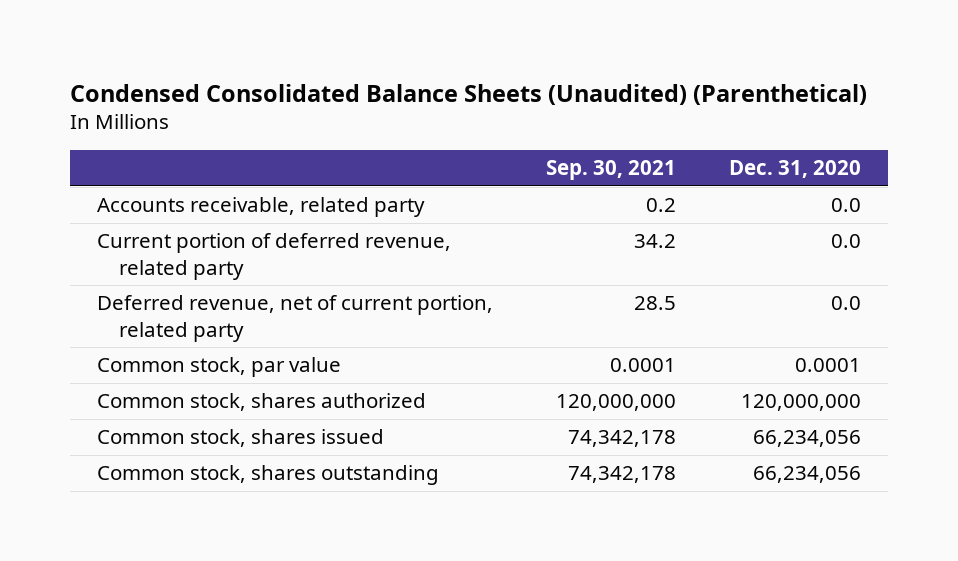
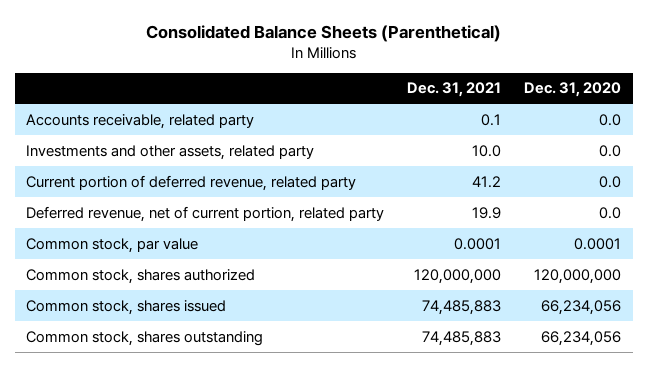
[69,83,867,105] Condensed Consolidated Balance Sheets (Unaudited) (Parenthetical) -> [145,24,501,42] Consolidated Balance Sheets (Parenthetical)
[545,160,676,181] Sep. 30, 2021 -> none
none -> [407,82,502,98] Dec. 31, 2021
none -> [26,144,315,160] Investments and other assets, related party

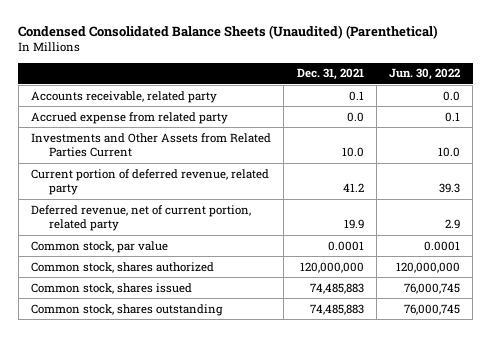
[145,24,501,42] Consolidated Balance Sheets (Parenthetical) -> [18,25,439,40] Condensed Consolidated Balance Sheets (Unaudited) (Parenthetical)
[524,82,622,98] Dec. 31, 2020 -> none
none -> [389,68,461,81] Jun. 30, 2022
none -> [31,111,229,124] Accrued expense from related party
[26,144,315,160] Investments and other assets, related party -> [31,132,272,158] Investments and Other Assets from Related Parties Current

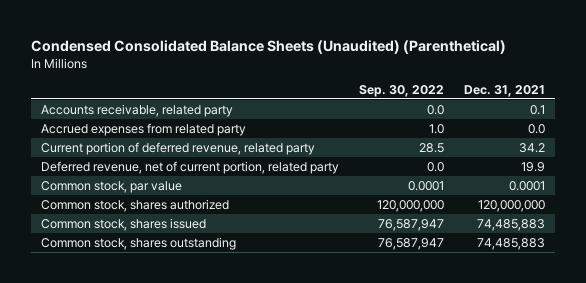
[389,68,461,81] Jun. 30, 2022 -> none
none -> [359,84,445,97] Sep. 30, 2022
[31,132,272,158] Investments and Other Assets from Related Parties Current -> none
[31,111,229,124] Accrued expense from related party -> [41,122,247,136] Accrued expenses from related party
[342,183,364,193] 41.2 -> [518,142,545,153] 34.2

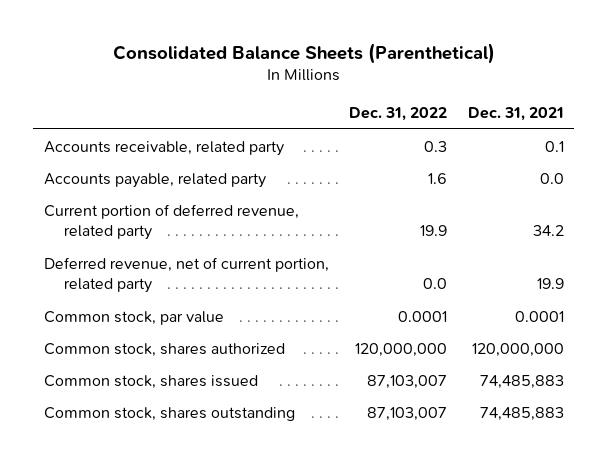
[31,39,507,54] Condensed Consolidated Balance Sheets (Unaudited) (Parenthetical) -> [112,42,495,64] Consolidated Balance Sheets (Parenthetical)
[359,84,445,97] Sep. 30, 2022 -> none
none -> [349,107,448,122] Dec. 31, 2022
[41,122,247,136] Accrued expenses from related party -> none
none -> [43,172,266,188] Accounts payable, related party

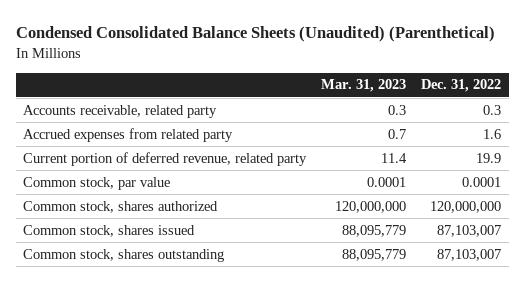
[112,42,495,64] Consolidated Balance Sheets (Parenthetical) -> [15,26,495,43] Condensed Consolidated Balance Sheets (Unaudited) (Parenthetical)
[467,107,564,122] Dec. 31, 2021 -> none
none -> [321,79,407,93] Mar. 31, 2023
[43,172,266,188] Accounts payable, related party -> none
none -> [23,127,234,142] Accrued expenses from related party
[43,256,329,294] Deferred revenue, net of current portion, related party -> none

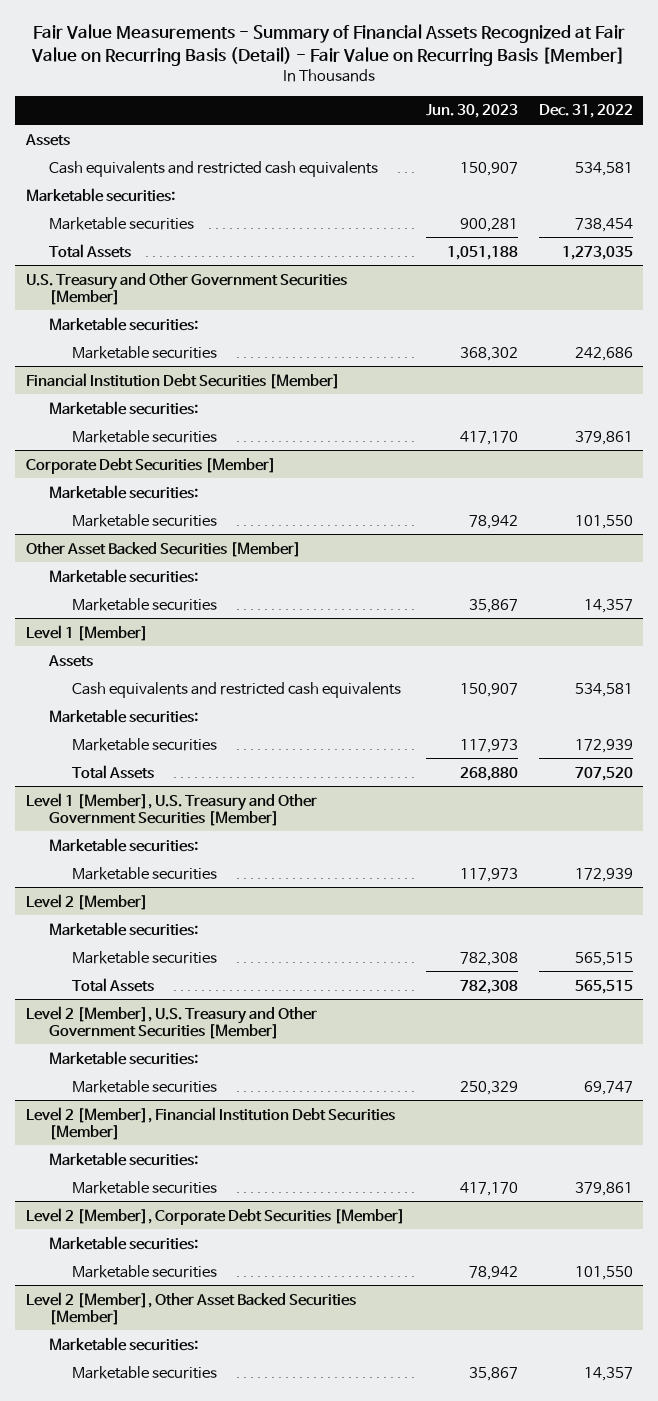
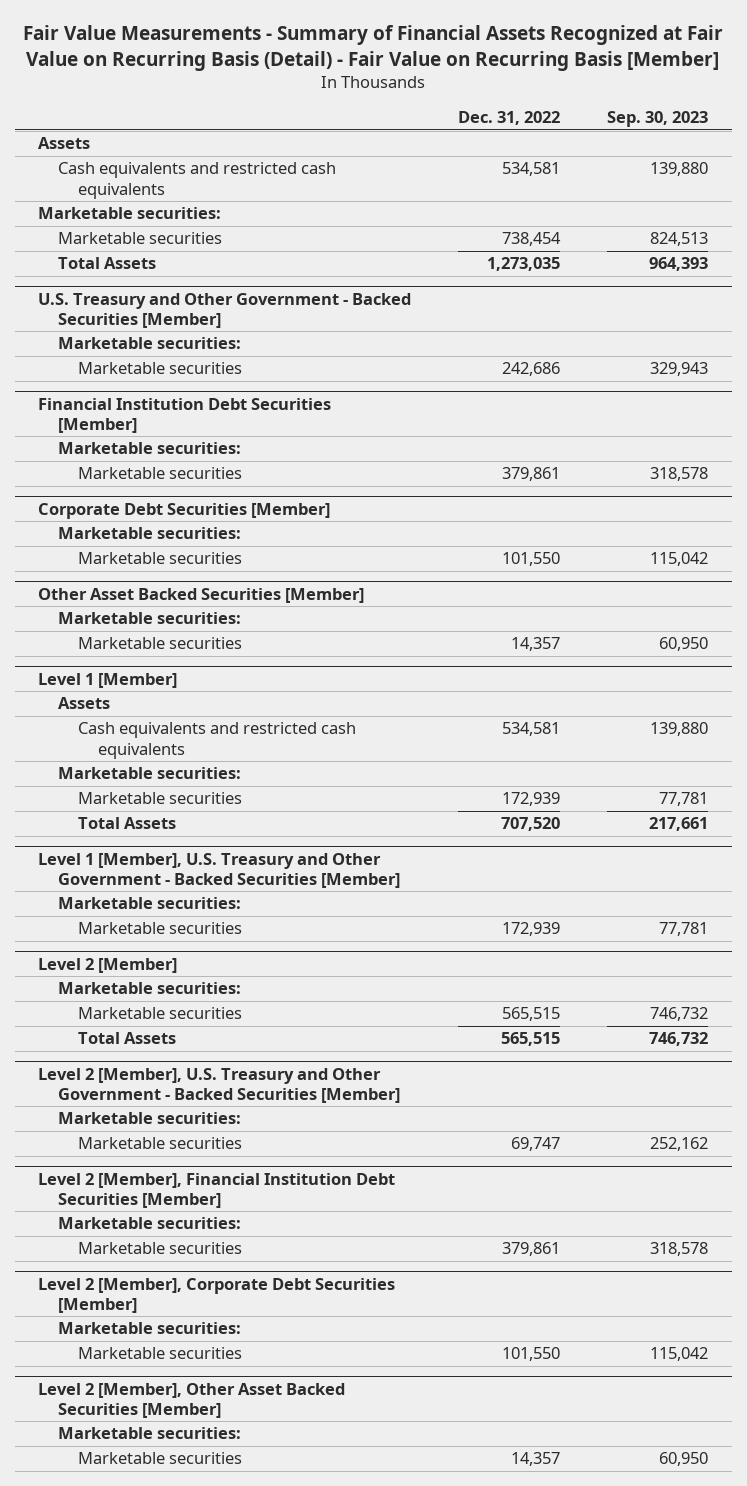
[425,104,518,119] Jun. 30, 2023 -> none
none -> [607,111,709,128] Sep. 30, 2023
[25,272,347,305] U.S. Treasury and Other Government Securities [Member] -> [38,292,412,328] U.S. Treasury and Other Government - Backed Securities [Member]
[25,792,317,826] Level 1 [Member], U.S. Treasury and Other Government Securities [Member] -> [38,852,401,888] Level 1 [Member], U.S. Treasury and Other Government - Backed Securities [Member]
[25,1005,317,1039] Level 2 [Member], U.S. Treasury and Other Government Securities [Member] -> [38,1067,401,1103] Level 2 [Member], U.S. Treasury and Other Government - Backed Securities [Member]

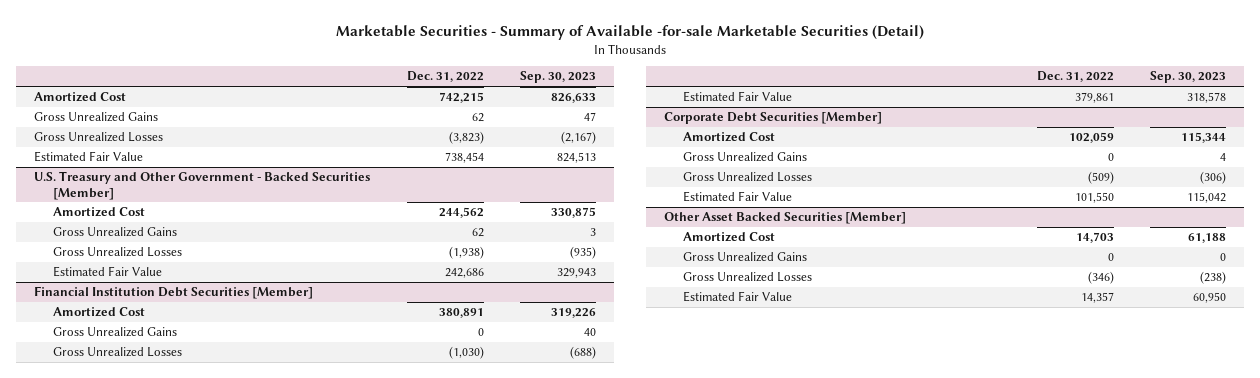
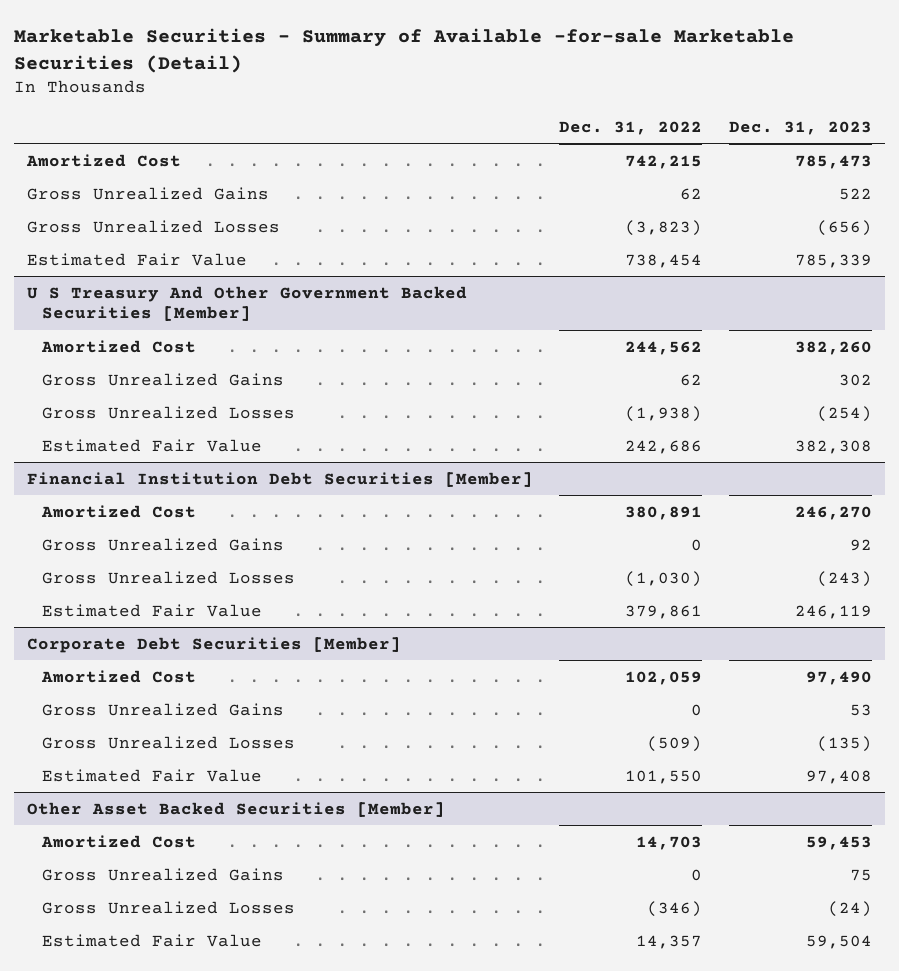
[520,71,597,84] Sep. 30, 2023 -> none
none -> [728,120,872,135] Dec. 31, 2023
[34,170,371,200] U.S. Treasury and Other Government - Backed Securities [Member] -> [27,285,468,321] U S Treasury And Other Government Backed Securities [Member]

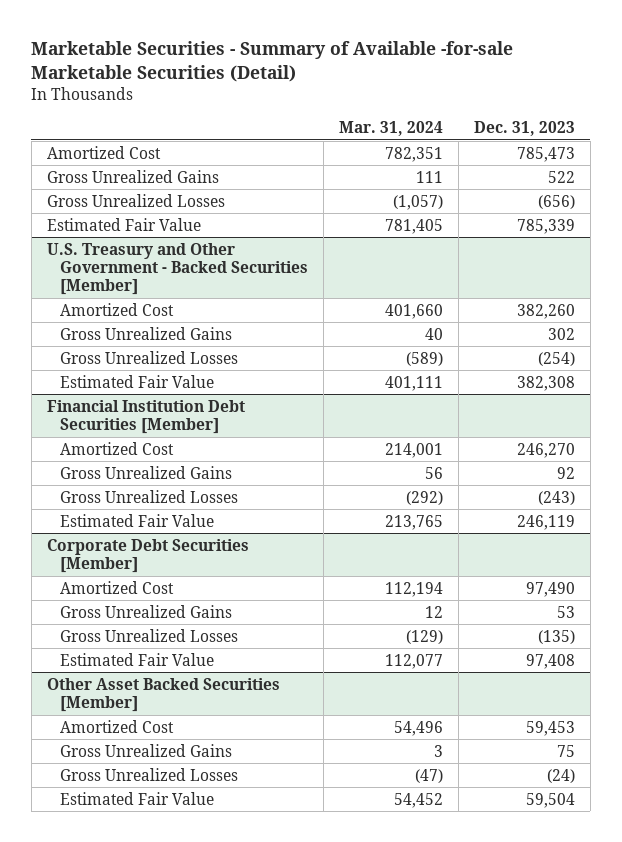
[559,120,703,135] Dec. 31, 2022 -> none
none -> [339,120,444,136] Mar. 31, 2024
[27,285,468,321] U S Treasury And Other Government Backed Securities [Member] -> [46,242,309,296] U.S. Treasury and Other Government - Backed Securities [Member]

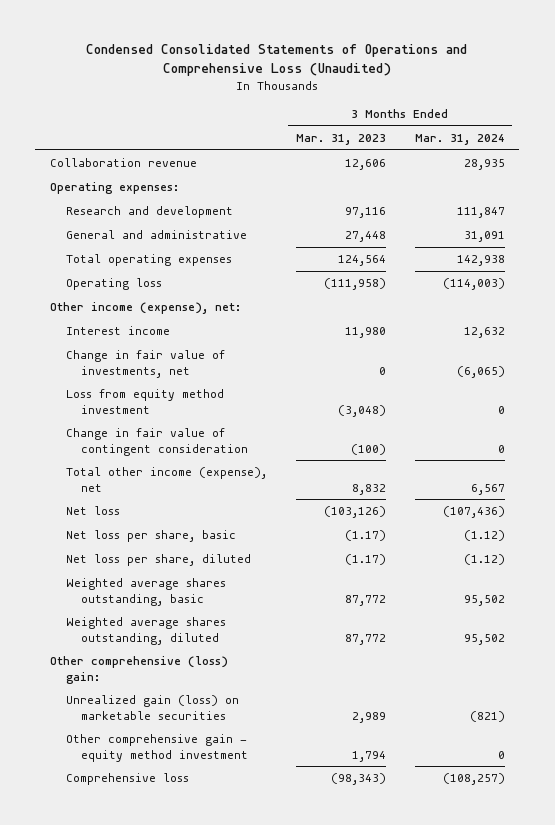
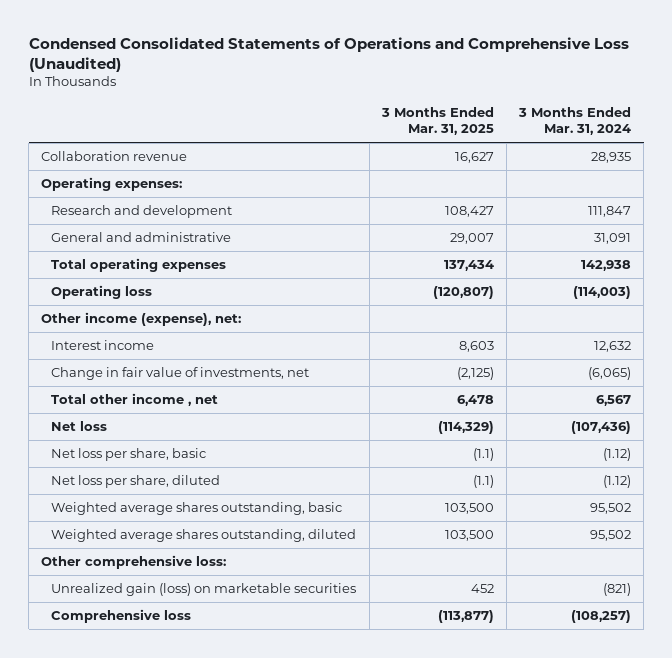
[295,133,386,145] Mar. 31, 2023 -> none
none -> [380,107,494,136] 3 Months Ended Mar. 31, 2025
[65,389,224,414] Loss from equity method investment -> none
[65,428,249,456] Change in fair value of contingent consideration -> none
[65,467,267,492] Total other income (expense), net -> [51,392,219,406] Total other income , net
[49,656,228,684] Other comprehensive (loss) gain: -> [41,554,227,569] Other comprehensive loss:
[65,734,249,762] Other comprehensive gain - equity method investment -> none

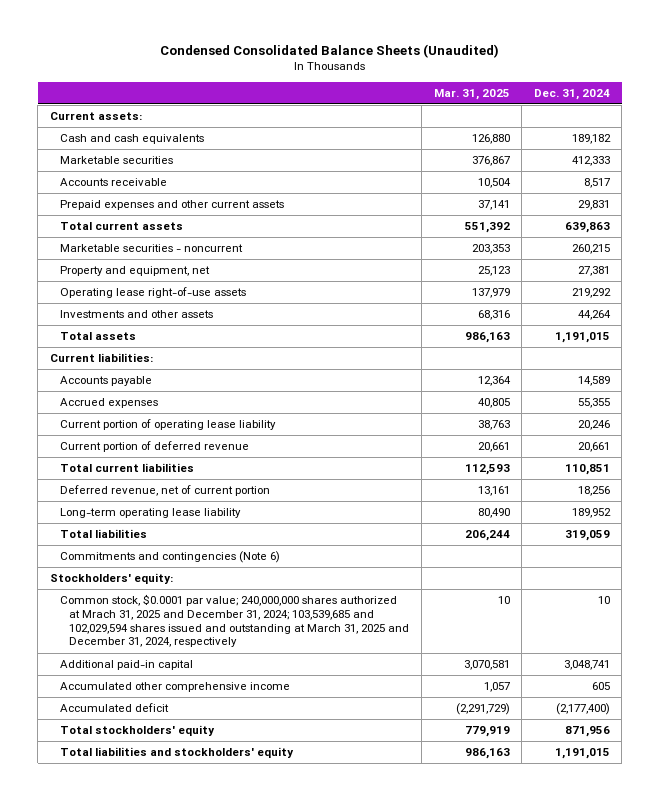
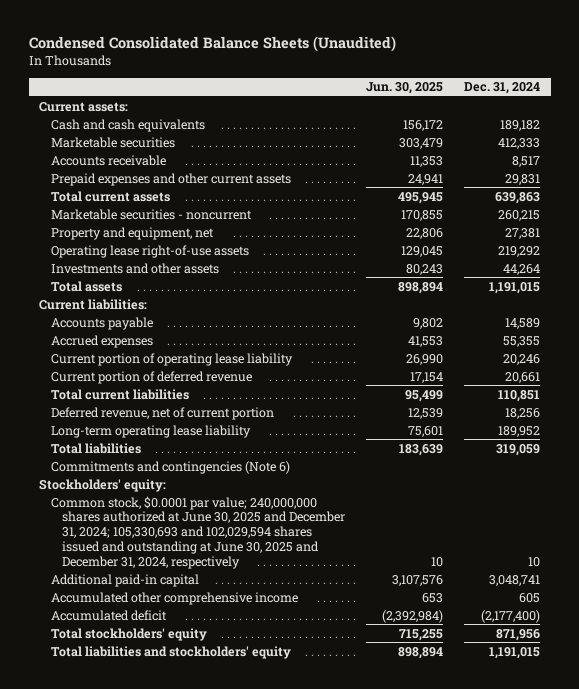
[433,88,510,100] Mar. 31, 2025 -> none
none -> [366,82,444,95] Jun. 30, 2025
[59,594,410,648] Common stock, $0.0001 par value; 240,000,000 shares authorized at Mrach 31, 2025 and December 31, 2024; 103,539,685 and 102,029,594 shares issued and outstanding at March 31, 2025 and December 31, 2024, respectively -> [50,495,346,569] Common stock, $0.0001 par value; 240,000,000 shares authorized at June 30, 2025 and December 31, 2024; 105,330,693 and 102,029,594 shares issued and outstanding at June 30, 2025 and December 31, 2024, respectively

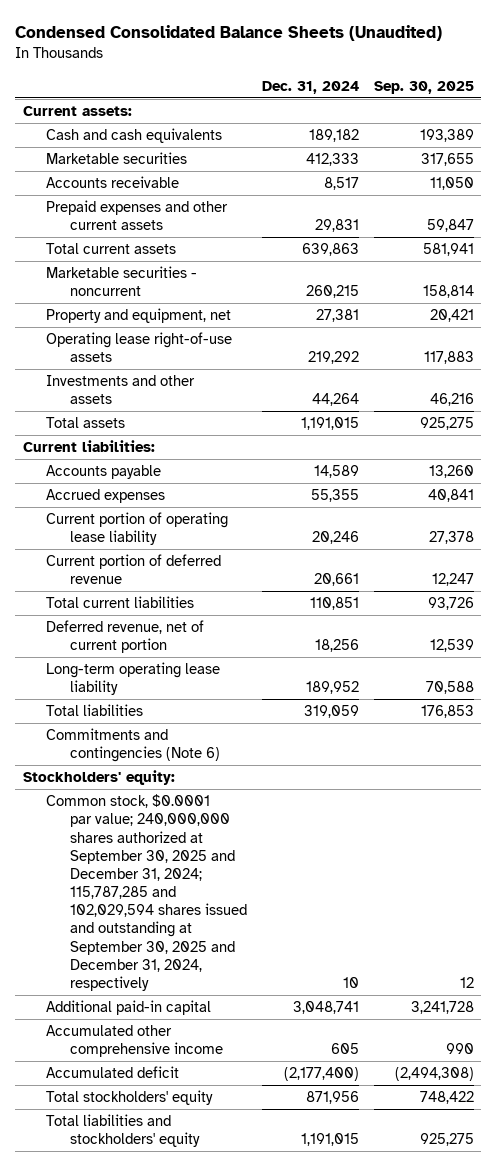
[366,82,444,95] Jun. 30, 2025 -> none
none -> [373,80,474,94] Sep. 30, 2025
[50,495,346,569] Common stock, $0.0001 par value; 240,000,000 shares authorized at June 30, 2025 and December 31, 2024; 105,330,693 and 102,029,594 shares issued and outstanding at June 30, 2025 and December 31, 2024, respectively -> [46,794,247,991] Common stock, $0.0001 par value; 240,000,000 shares authorized at September 30, 2025 and December 31, 2024; 115,787,285 and 102,029,594 shares issued and outstanding at September 30, 2025 and December 31, 2024, respectively

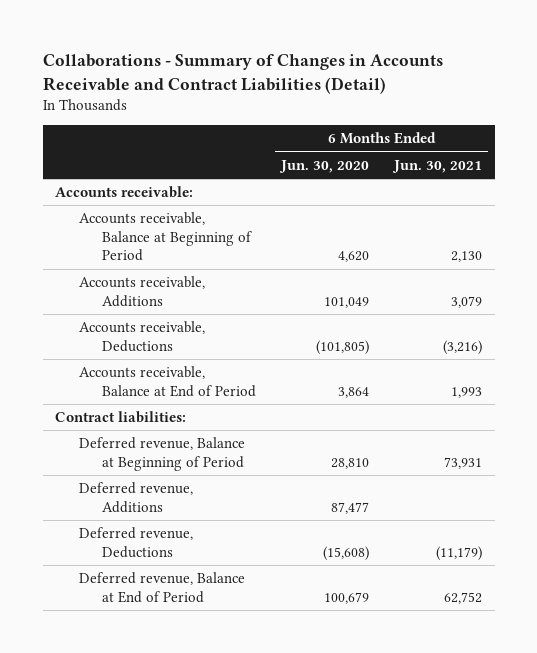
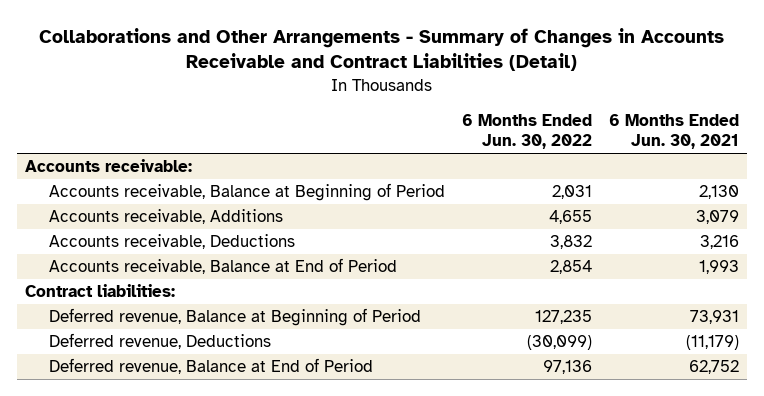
[42,54,443,94] Collaborations - Summary of Changes in Accounts Receivable and Contract Liabilities (Detail) -> [39,27,725,72] Collaborations and Other Arrangements - Summary of Changes in Accounts Receivable and Contract Liabilities (Detail)
[279,159,370,173] Jun. 30, 2020 -> none
none -> [462,113,593,150] 6 Months Ended Jun. 30, 2022
[443,339,483,355] (3,216) -> [699,235,739,250] 3,216
[78,482,193,513] Deferred revenue, Additions -> none

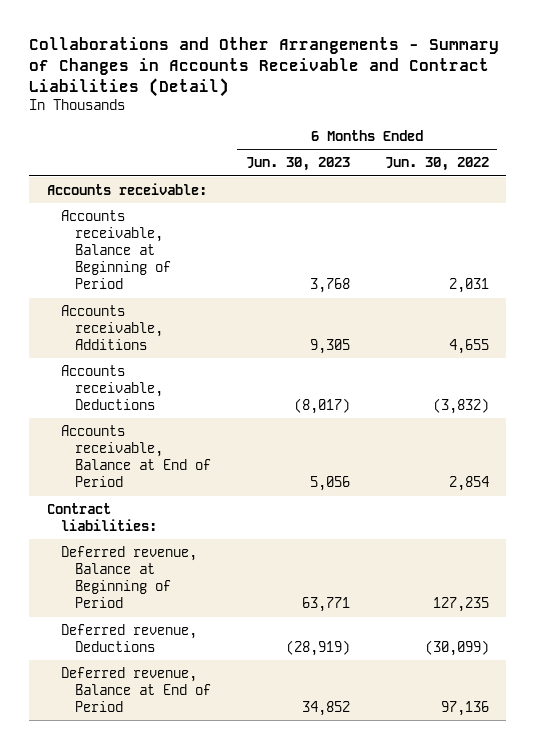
[608,113,739,150] 6 Months Ended Jun. 30, 2021 -> none
none -> [245,157,350,172] Jun. 30, 2023
[550,235,593,250] 3,832 -> [432,398,489,415] (3,832)

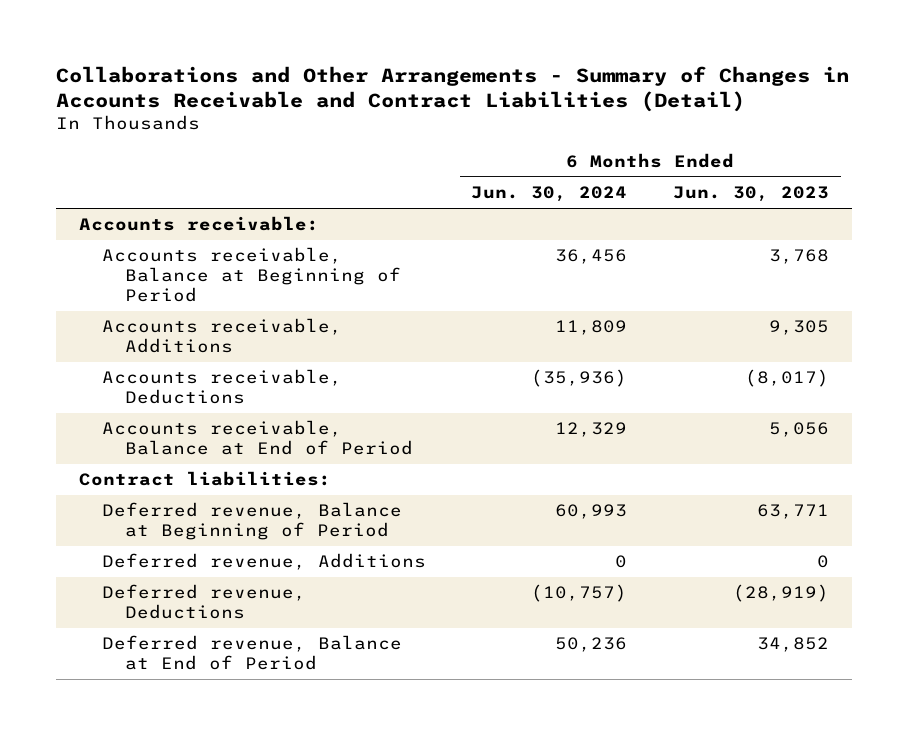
[384,157,489,172] Jun. 30, 2022 -> none
none -> [471,186,628,203] Jun. 30, 2024
none -> [101,553,426,571] Deferred revenue, Additions

